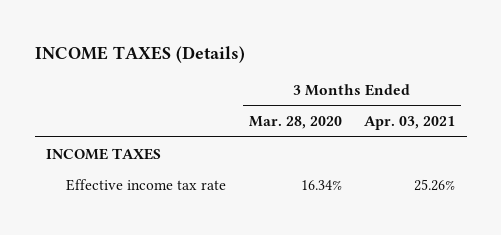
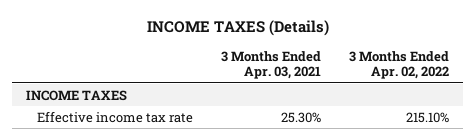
[248,116,342,130] Mar. 28, 2020 -> none
none -> [349,50,450,80] 3 Months Ended Apr. 02, 2022
[414,178,456,191] 25.26% -> [280,111,321,123] 25.30%

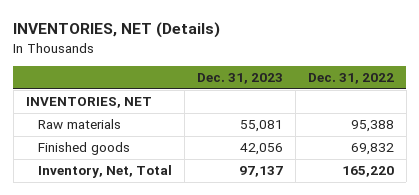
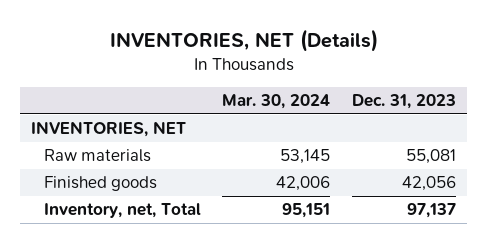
[307,73,394,85] Dec. 31, 2022 -> none
none -> [222,94,331,110] Mar. 30, 2024
[38,165,173,179] Inventory, Net, Total -> [43,203,201,219] Inventory, net, Total

